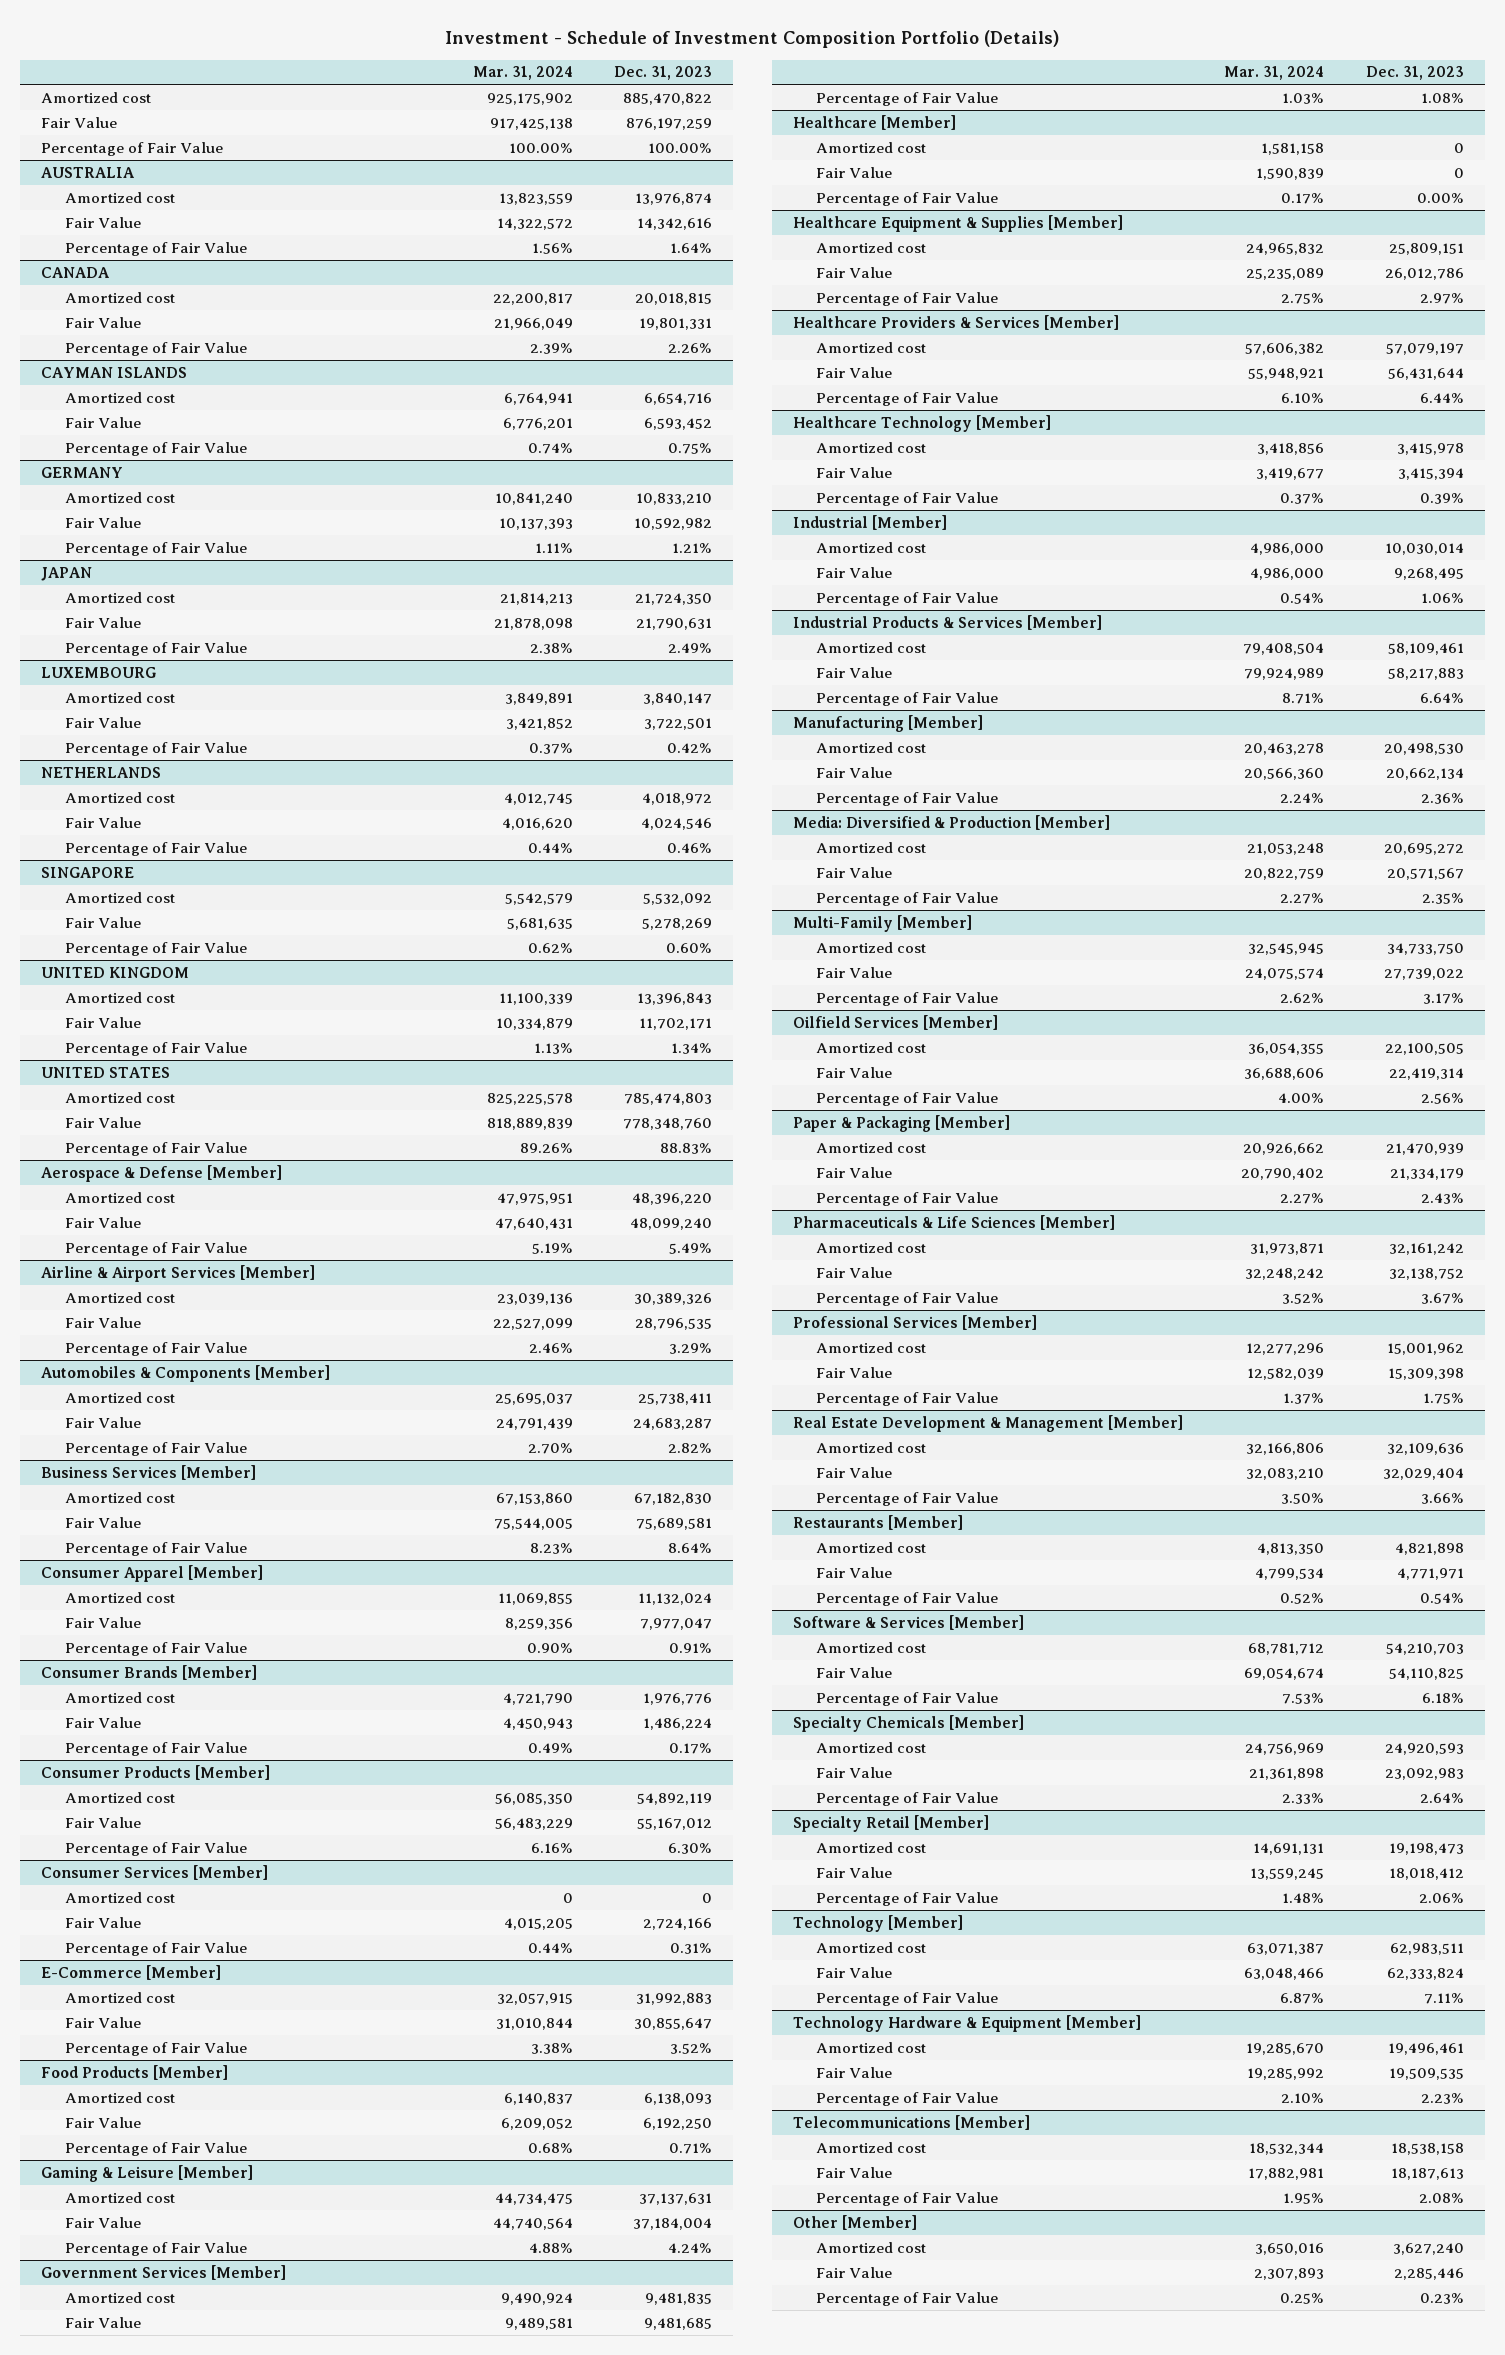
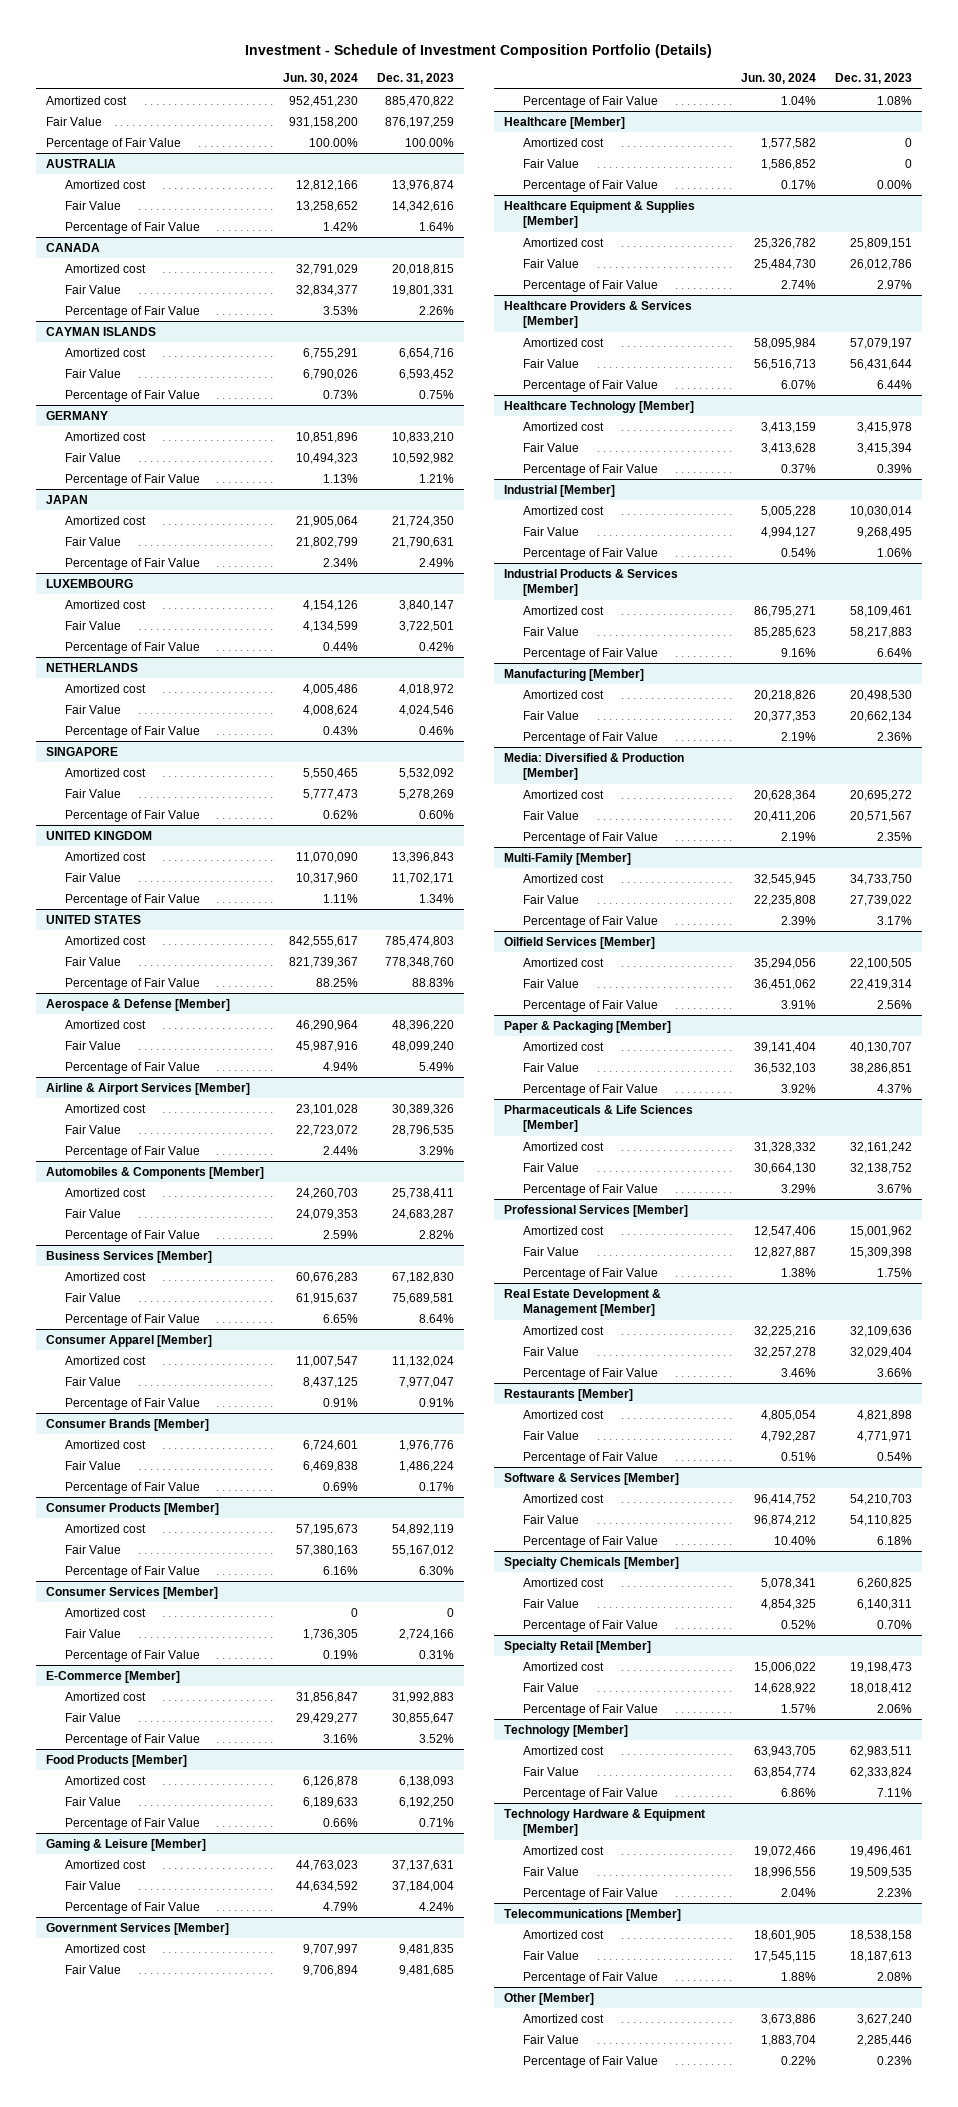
[472,66,573,81] Mar. 31, 2024 -> none
none -> [283,73,359,85] Jun. 30, 2024
[1386,1142,1465,1155] 21,470,939 -> [850,1041,913,1053] 40,130,707
[1390,1167,1465,1180] 21,334,179 -> [850,1062,913,1074] 38,286,851
[1421,1192,1465,1204] 2.43% -> [877,1083,913,1093] 4.37%
[1385,1742,1465,1755] 24,920,593 -> [857,1577,913,1589] 6,260,825
[1385,1767,1465,1780] 23,092,983 -> [857,1598,913,1610] 6,140,311
[1420,1792,1465,1803] 2.64% -> [877,1619,913,1629] 0.70%

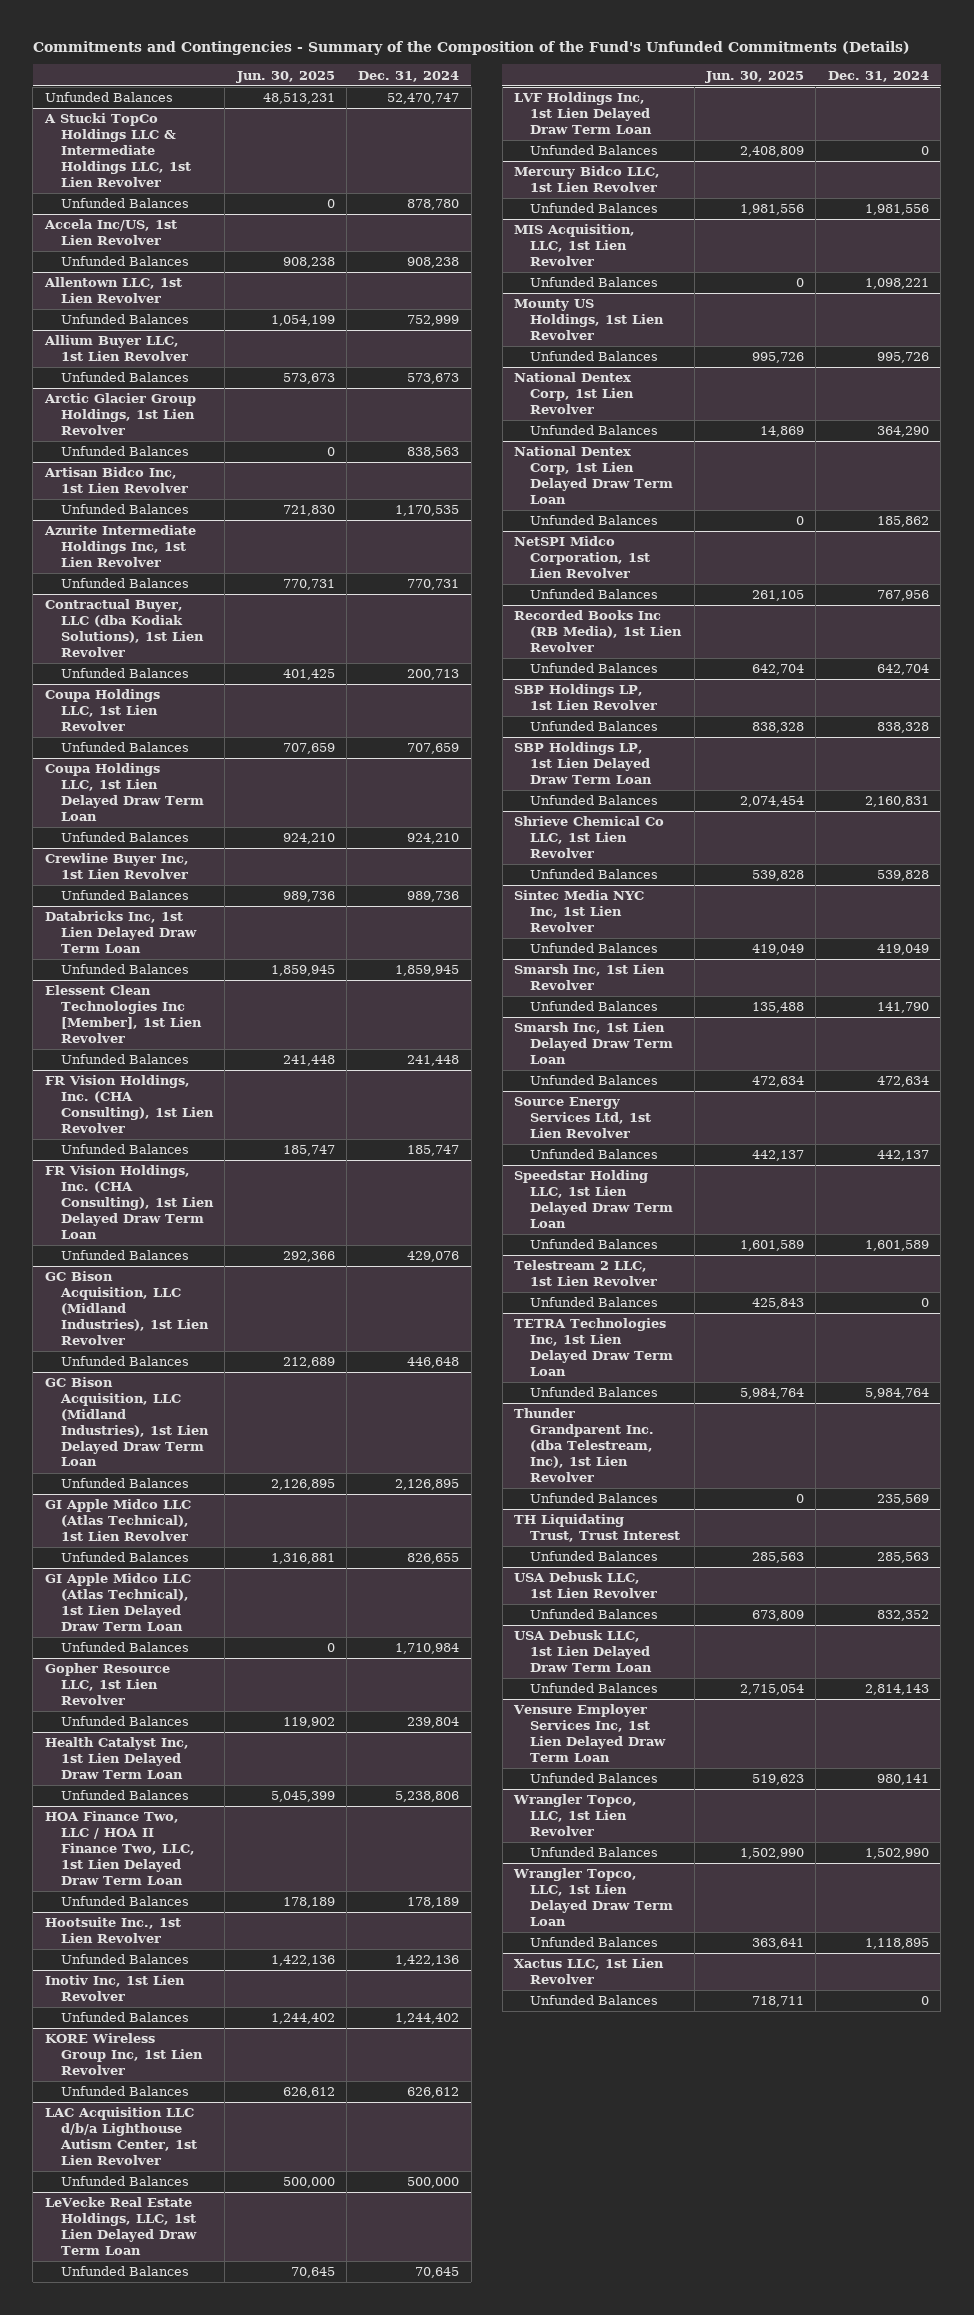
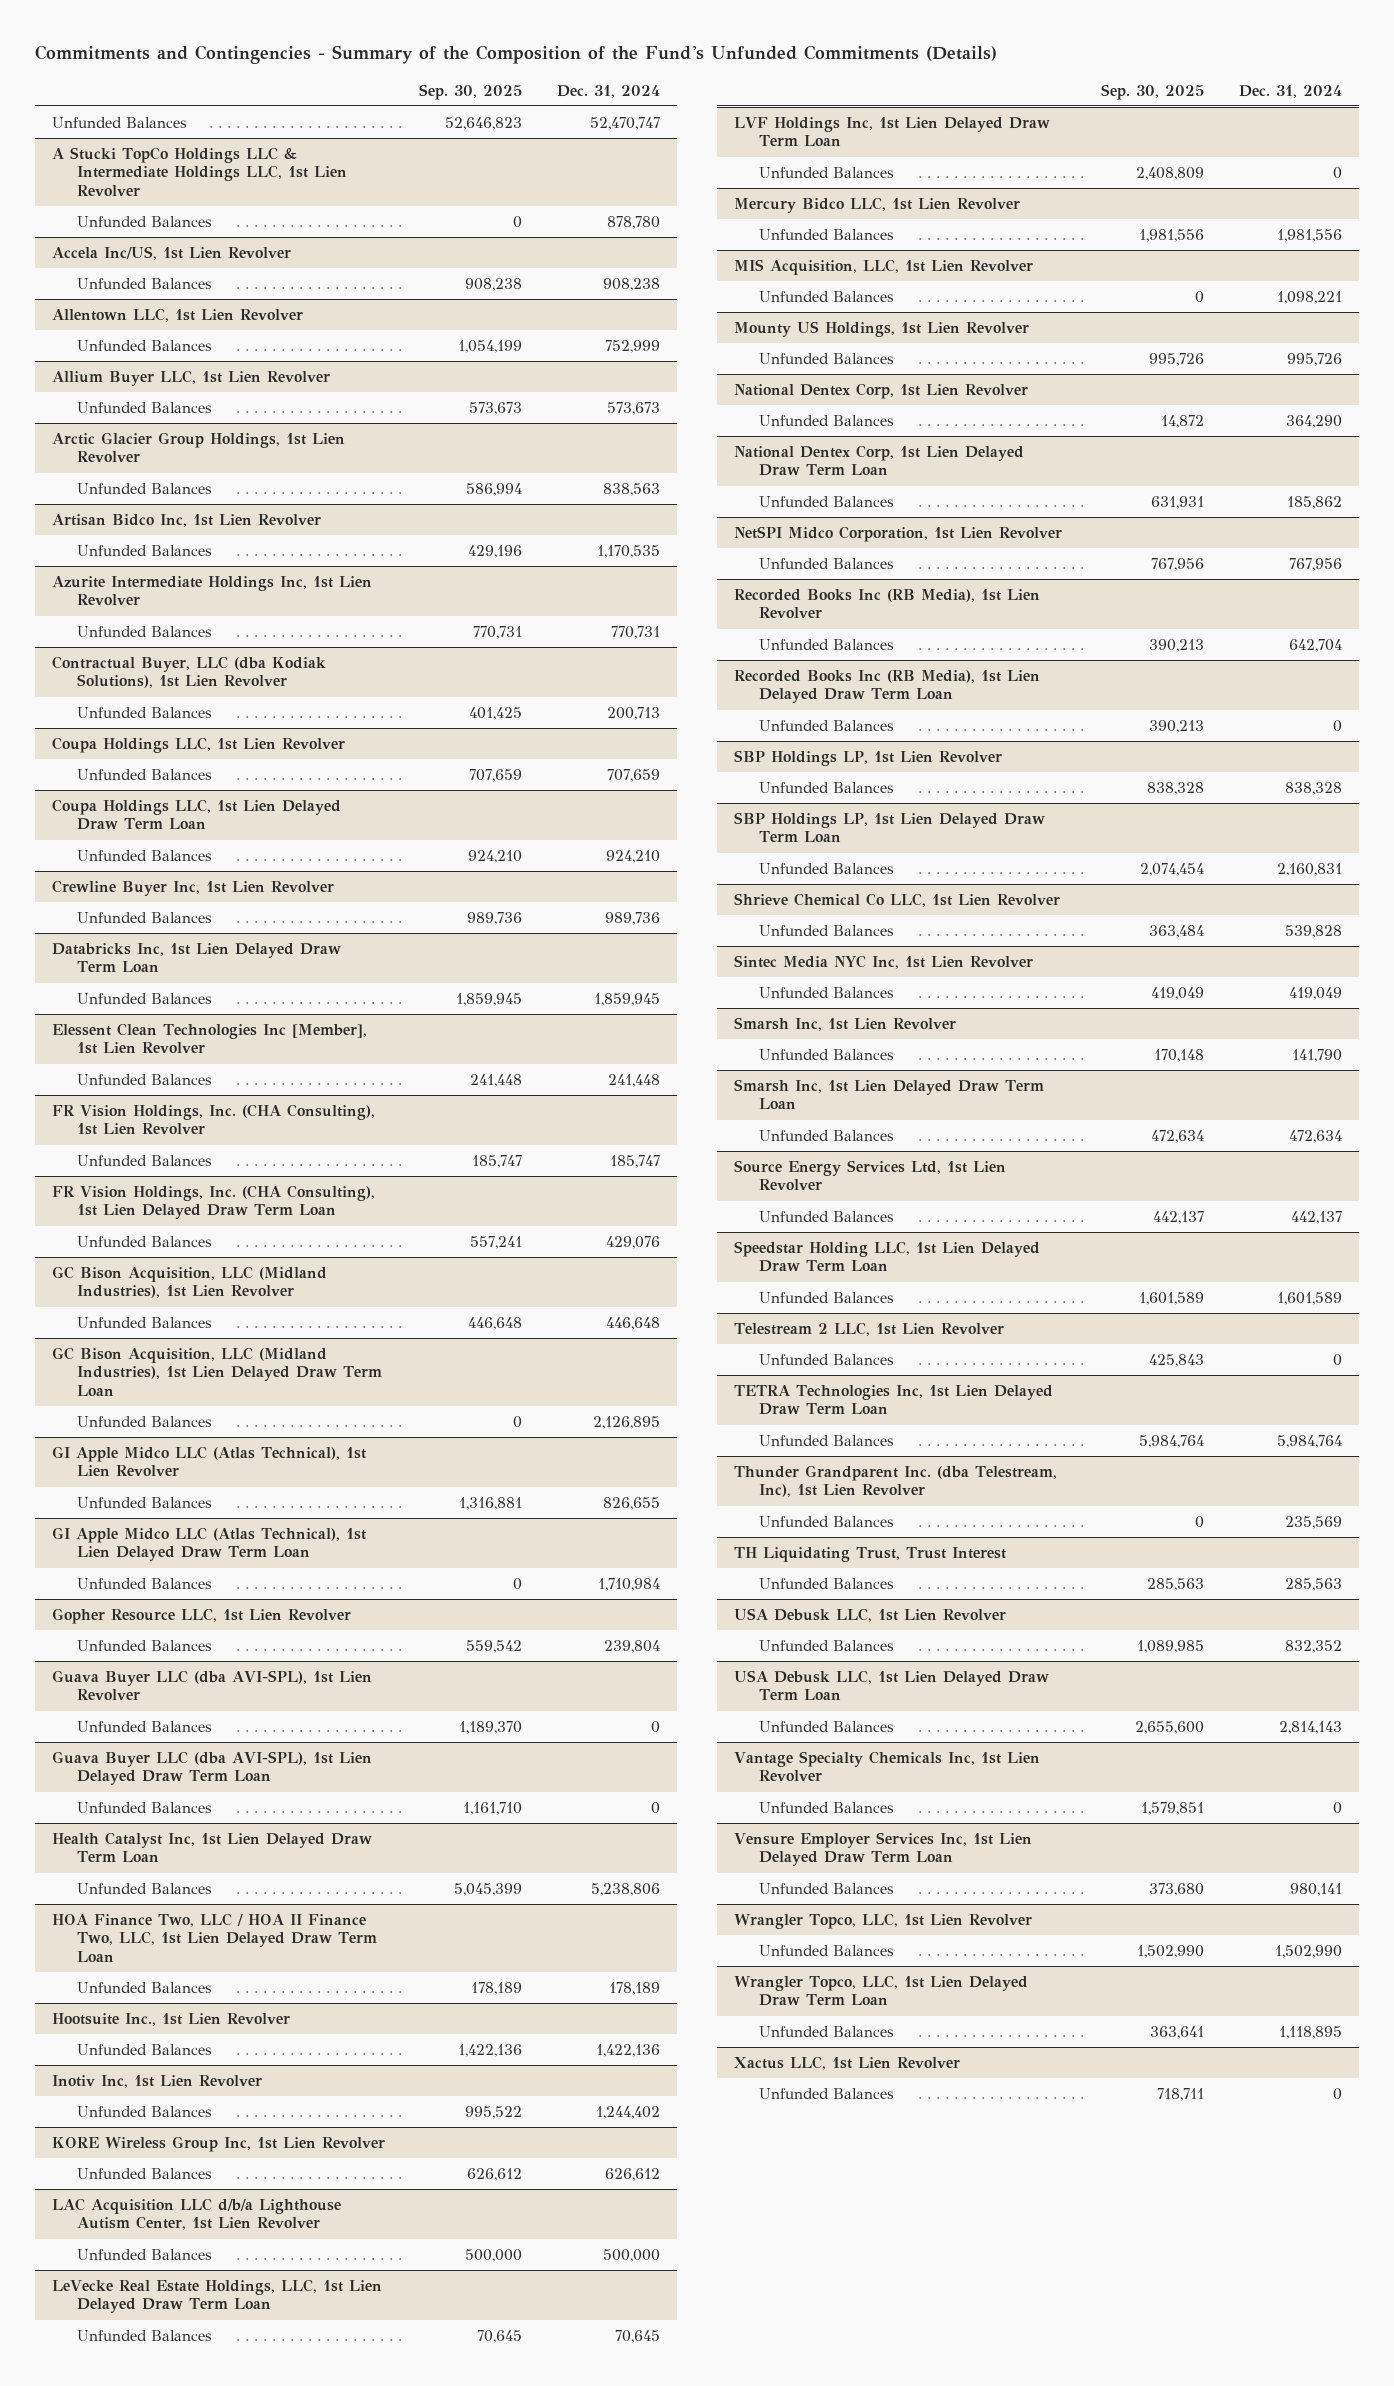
[235,70,335,83] Jun. 30, 2025 -> none
none -> [419,83,523,100] Sep. 30, 2025
none -> [51,1669,372,1701] Guava Buyer LLC (dba AVI-SPL), 1st Lien Revolver
none -> [76,1720,212,1732] Unfunded Balances
none -> [51,1750,372,1786] Guava Buyer LLC (dba AVI-SPL), 1st Lien Delayed Draw Term Loan
none -> [76,1801,212,1813] Unfunded Balances
none -> [733,669,1040,704] Recorded Books Inc (RB Media), 1st Lien Delayed Draw Term Loan
none -> [758,719,894,731] Unfunded Balances
none -> [733,1750,1040,1782] Vantage Specialty Chemicals Inc, 1st Lien Revolver
none -> [758,1801,894,1813] Unfunded Balances

